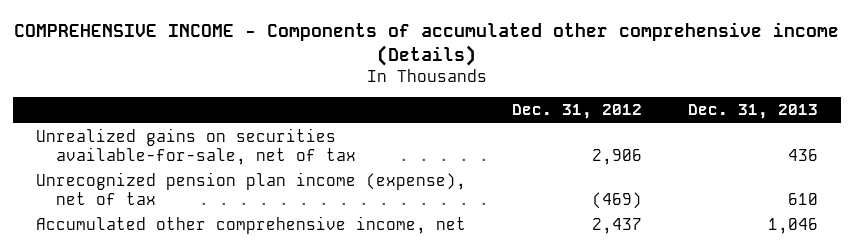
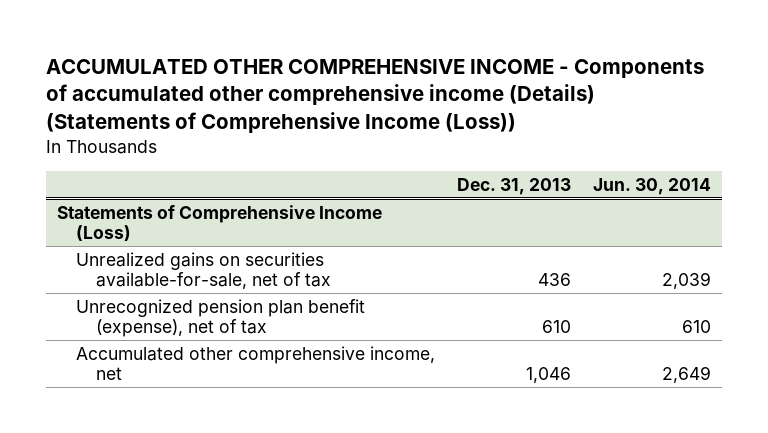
[14,22,840,66] COMPREHENSIVE INCOME - Components of accumulated other comprehensive income (Details) -> [46,58,705,133] ACCUMULATED OTHER COMPREHENSIVE INCOME - Components of accumulated other comprehensive income (Details) (Statements of Comprehensive Income (Loss))
[512,104,643,120] Dec. 31, 2012 -> none
none -> [592,177,711,195] Jun. 30, 2014
none -> [57,204,383,242] Statements of Comprehensive Income (Loss)
[36,172,467,206] Unrecognized pension plan income (expense), net of tax -> [76,298,366,338] Unrecognized pension plan benefit (expense), net of tax

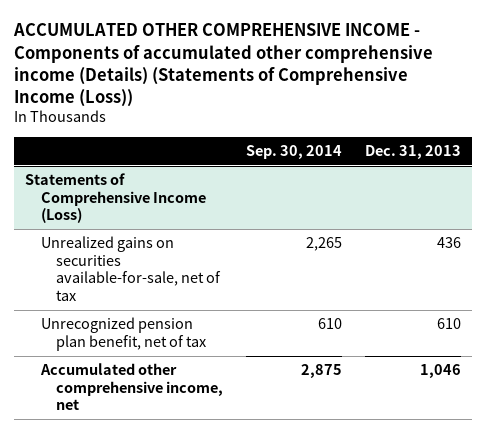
[592,177,711,195] Jun. 30, 2014 -> none
none -> [246,144,343,159] Sep. 30, 2014
[76,298,366,338] Unrecognized pension plan benefit (expense), net of tax -> [40,317,207,351] Unrecognized pension plan benefit, net of tax

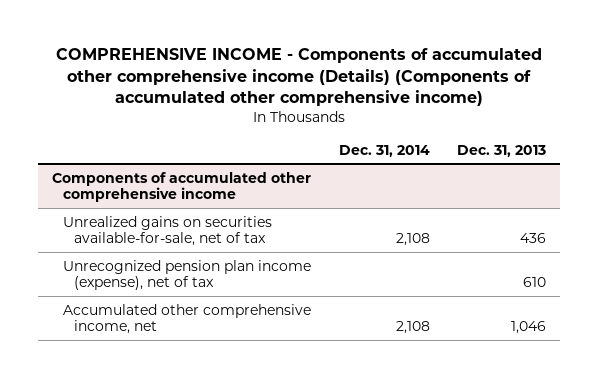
[13,23,434,107] ACCUMULATED OTHER COMPREHENSIVE INCOME - Components of accumulated other comprehensive income (Details) (Statements of Comprehensive Income (Loss)) -> [56,47,543,107] COMPREHENSIVE INCOME - Components of accumulated other comprehensive income (Details) (Components of accumulated other comprehensive income)
[246,144,343,159] Sep. 30, 2014 -> none
none -> [338,144,430,157] Dec. 31, 2014
[25,173,206,224] Statements of Comprehensive Income (Loss) -> none
none -> [52,171,312,202] Components of accumulated other comprehensive income
[40,317,207,351] Unrecognized pension plan benefit, net of tax -> [62,259,311,290] Unrecognized pension plan income (expense), net of tax

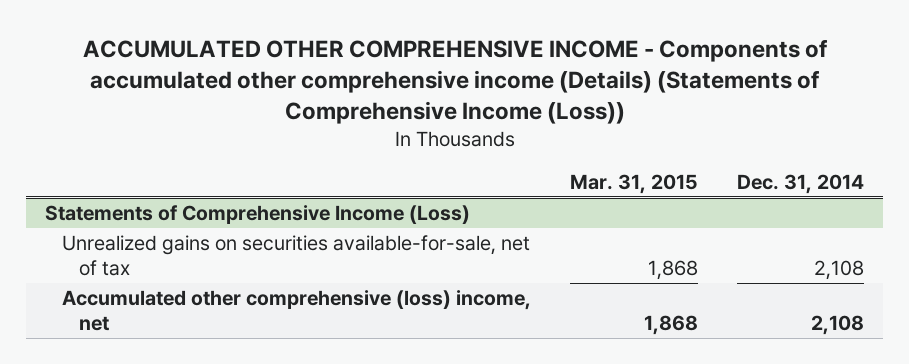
[56,47,543,107] COMPREHENSIVE INCOME - Components of accumulated other comprehensive income (Details) (Components of accumulated other comprehensive income) -> [82,39,828,125] ACCUMULATED OTHER COMPREHENSIVE INCOME - Components of accumulated other comprehensive income (Details) (Statements of Comprehensive Income (Loss))
[457,144,547,157] Dec. 31, 2013 -> none
none -> [569,173,698,194] Mar. 31, 2015
[52,171,312,202] Components of accumulated other comprehensive income -> none
none -> [45,205,471,225] Statements of Comprehensive Income (Loss)
[62,259,311,290] Unrecognized pension plan income (expense), net of tax -> none
[62,303,311,334] Accumulated other comprehensive income, net -> [61,290,531,332] Accumulated other comprehensive (loss) income, net

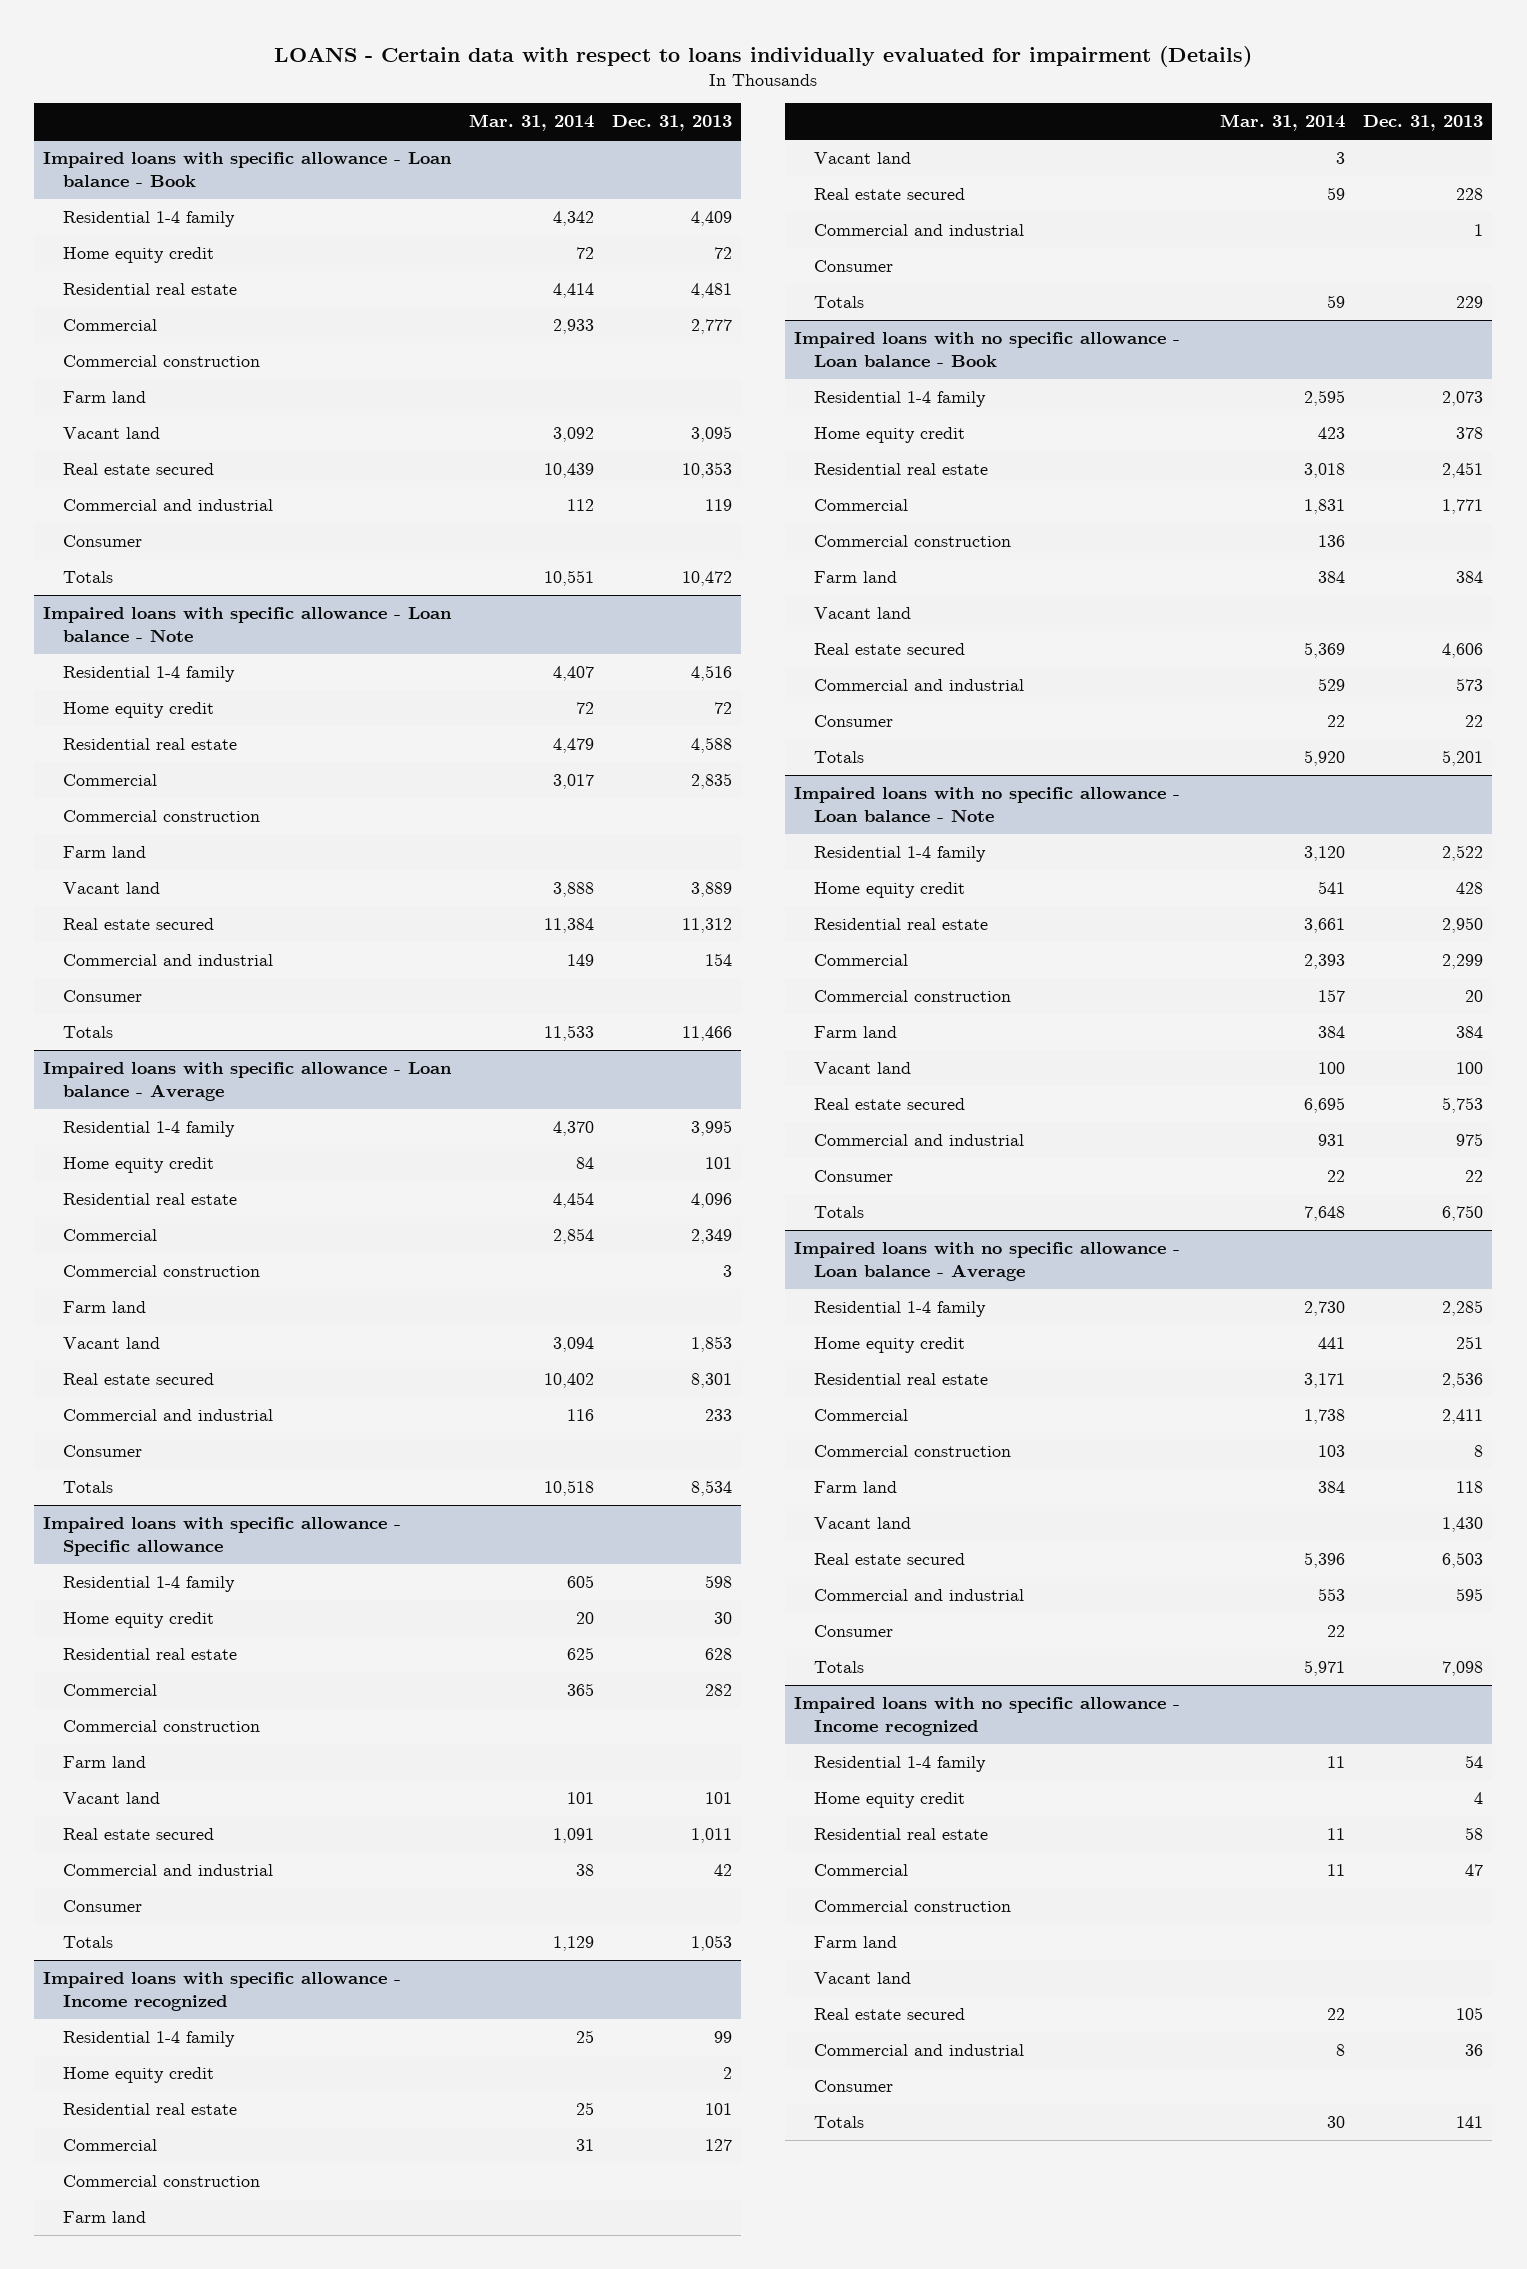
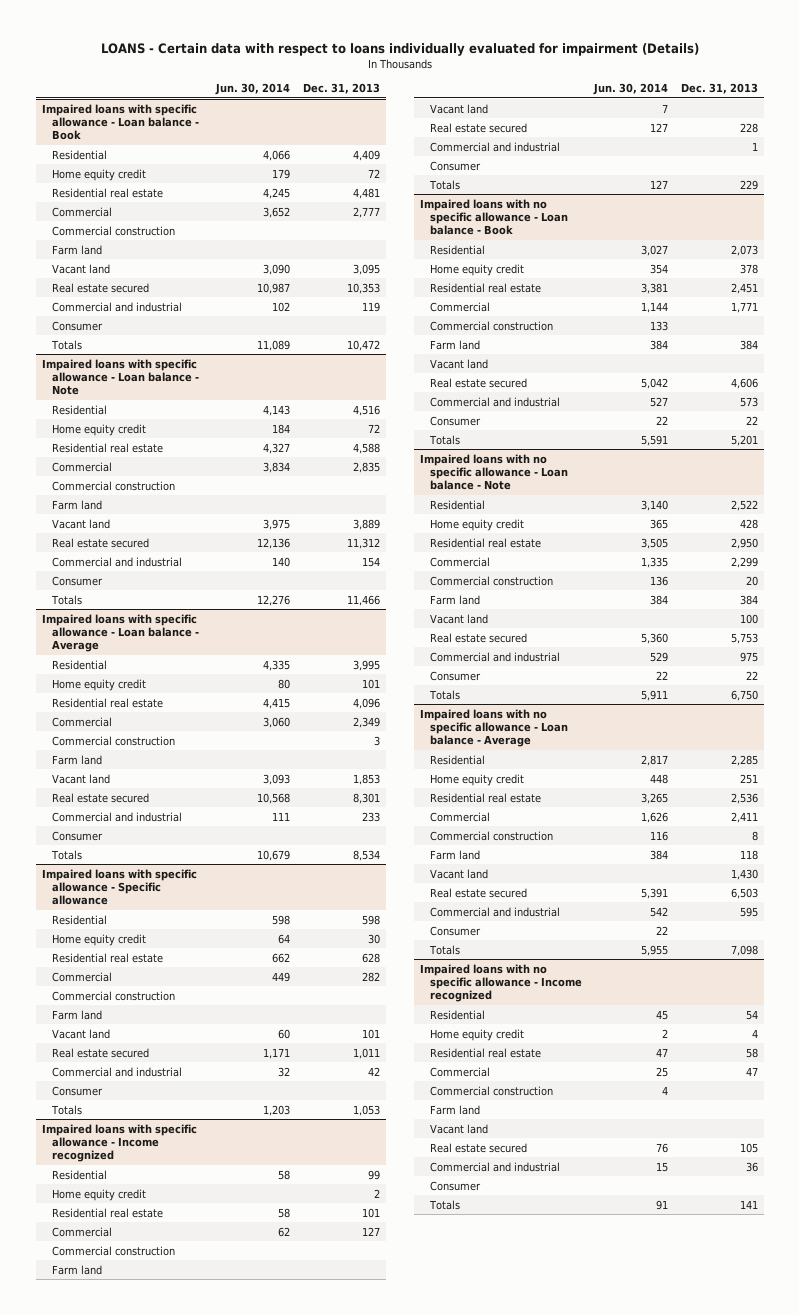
[469,114,595,132] Mar. 31, 2014 -> none
none -> [215,83,291,96] Jun. 30, 2014
[62,211,235,228] Residential 1-4 family -> [51,149,107,160] Residential
[62,666,235,683] Residential 1-4 family -> [51,404,107,415] Residential
[62,1121,235,1138] Residential 1-4 family -> [51,659,107,670] Residential
[62,1576,235,1593] Residential 1-4 family -> [51,914,107,925] Residential
[62,2031,235,2048] Residential 1-4 family -> [51,1169,107,1180] Residential
[814,391,987,408] Residential 1-4 family -> [429,244,485,255] Residential
[814,846,987,863] Residential 1-4 family -> [429,499,485,510] Residential
[814,1301,987,1318] Residential 1-4 family -> [429,754,485,765] Residential
[814,1756,987,1773] Residential 1-4 family -> [429,1009,485,1020] Residential

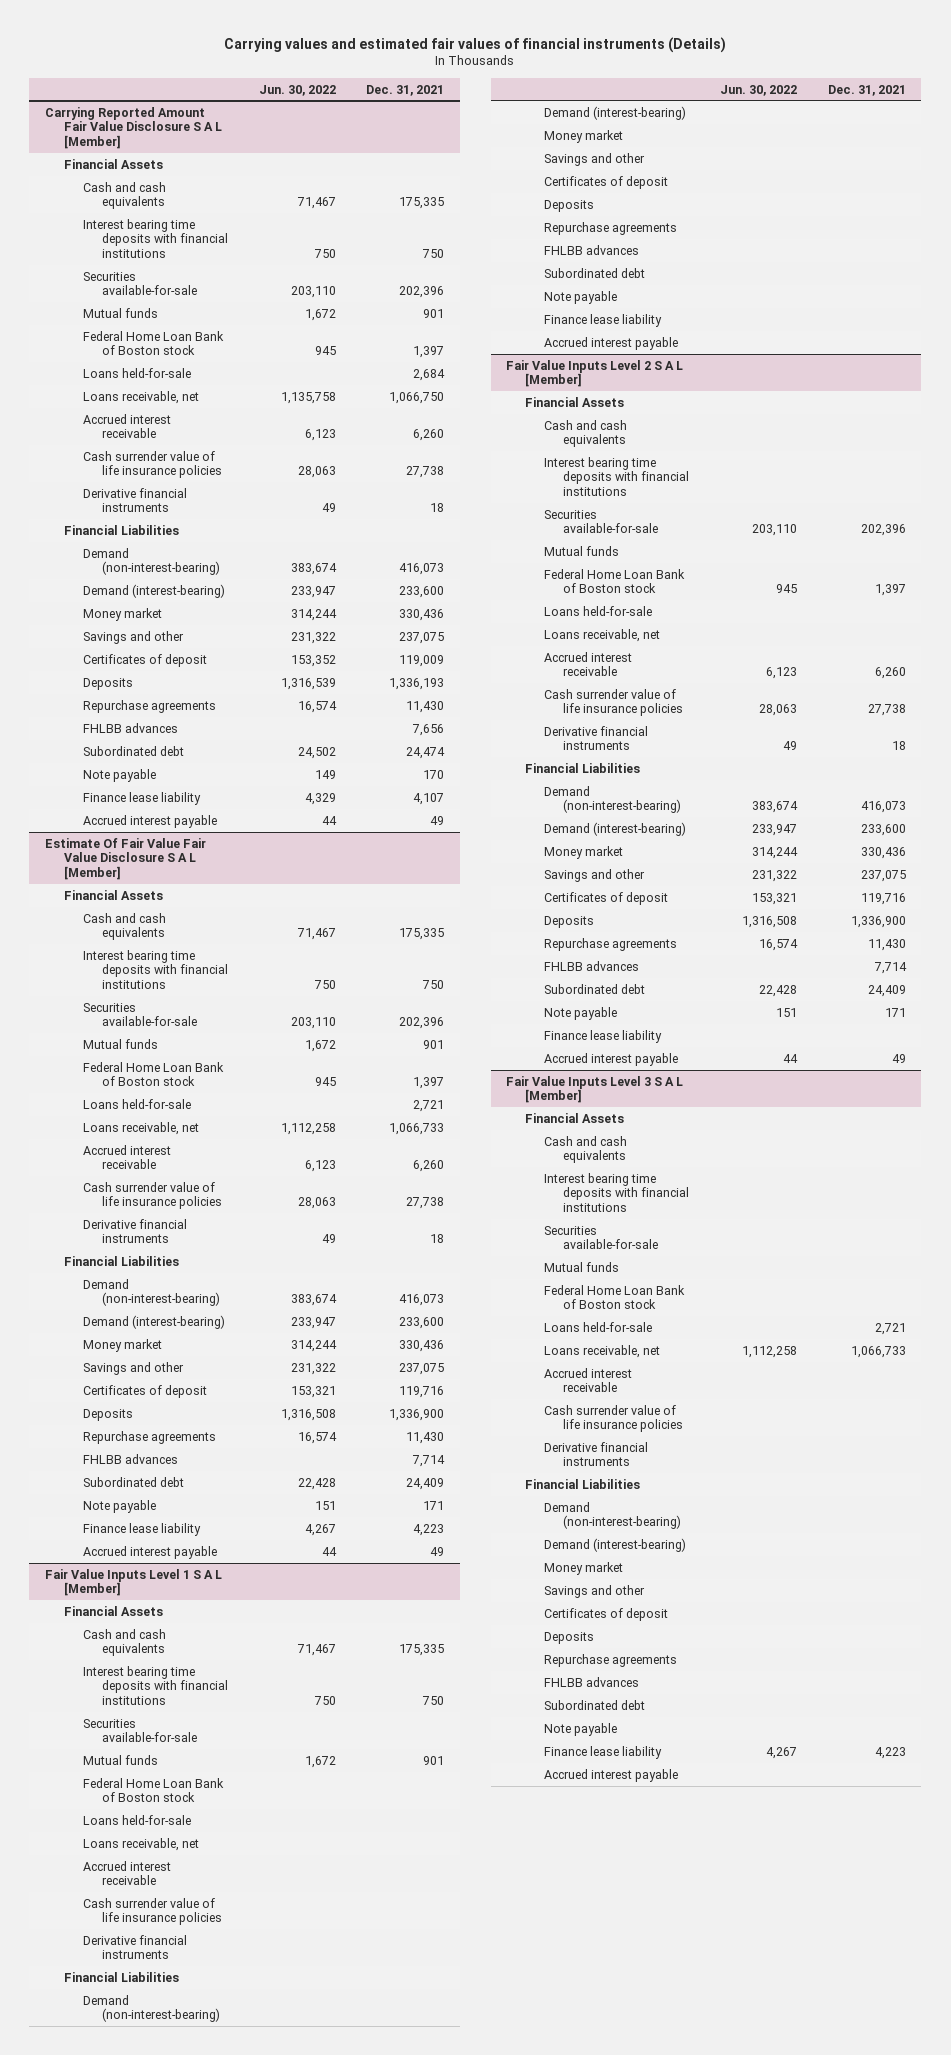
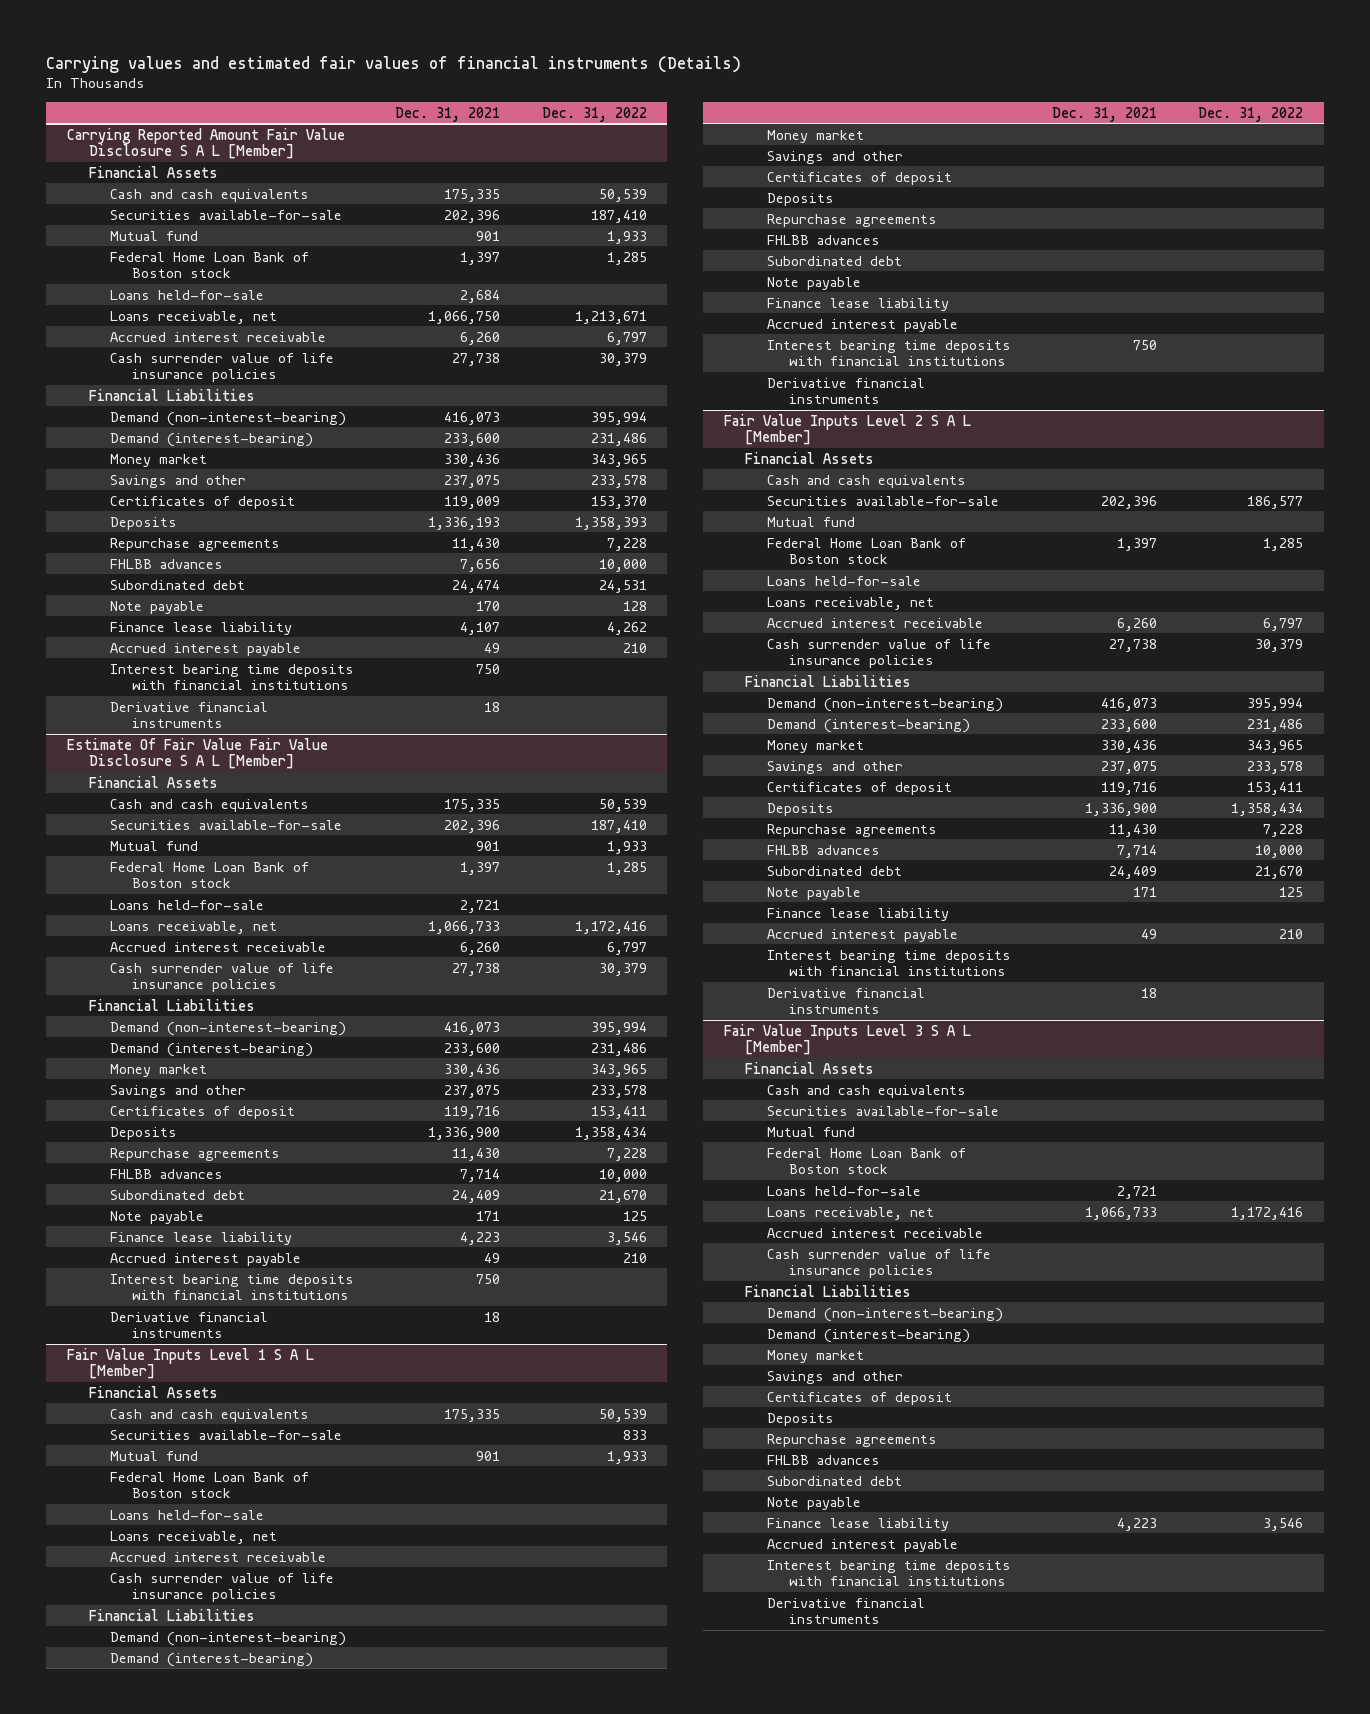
[258,84,336,96] Jun. 30, 2022 -> none
none -> [541,106,647,122] Dec. 31, 2022
[82,307,158,318] Mutual funds -> [110,230,199,241] Mutual fund
[82,218,228,258] Interest bearing time deposits with financial institutions -> [110,663,355,691] Interest bearing time deposits with financial institutions
[82,487,187,513] Derivative financial instruments -> [110,701,269,729] Derivative financial instruments
[82,1038,158,1049] Mutual funds -> [110,840,199,851] Mutual fund
[82,949,228,989] Interest bearing time deposits with financial institutions -> [110,1273,355,1301] Interest bearing time deposits with financial institutions
[82,1218,187,1244] Derivative financial instruments -> [110,1311,269,1339] Derivative financial instruments
[82,1754,158,1765] Mutual funds -> [110,1450,199,1461] Mutual fund
[82,1665,228,1705] Interest bearing time deposits with financial institutions -> [767,339,1012,367] Interest bearing time deposits with financial institutions
[82,1934,187,1960] Derivative financial instruments -> [767,377,926,405] Derivative financial instruments
[544,545,620,556] Mutual funds -> [767,516,856,527] Mutual fund
[544,456,689,496] Interest bearing time deposits with financial institutions -> [767,949,1012,977] Interest bearing time deposits with financial institutions
[544,725,649,751] Derivative financial instruments -> [767,987,926,1015] Derivative financial instruments
[544,1261,620,1272] Mutual funds -> [767,1126,856,1137] Mutual fund
[544,1172,689,1212] Interest bearing time deposits with financial institutions -> [767,1559,1012,1587] Interest bearing time deposits with financial institutions
[544,1441,649,1467] Derivative financial instruments -> [767,1597,926,1625] Derivative financial instruments

